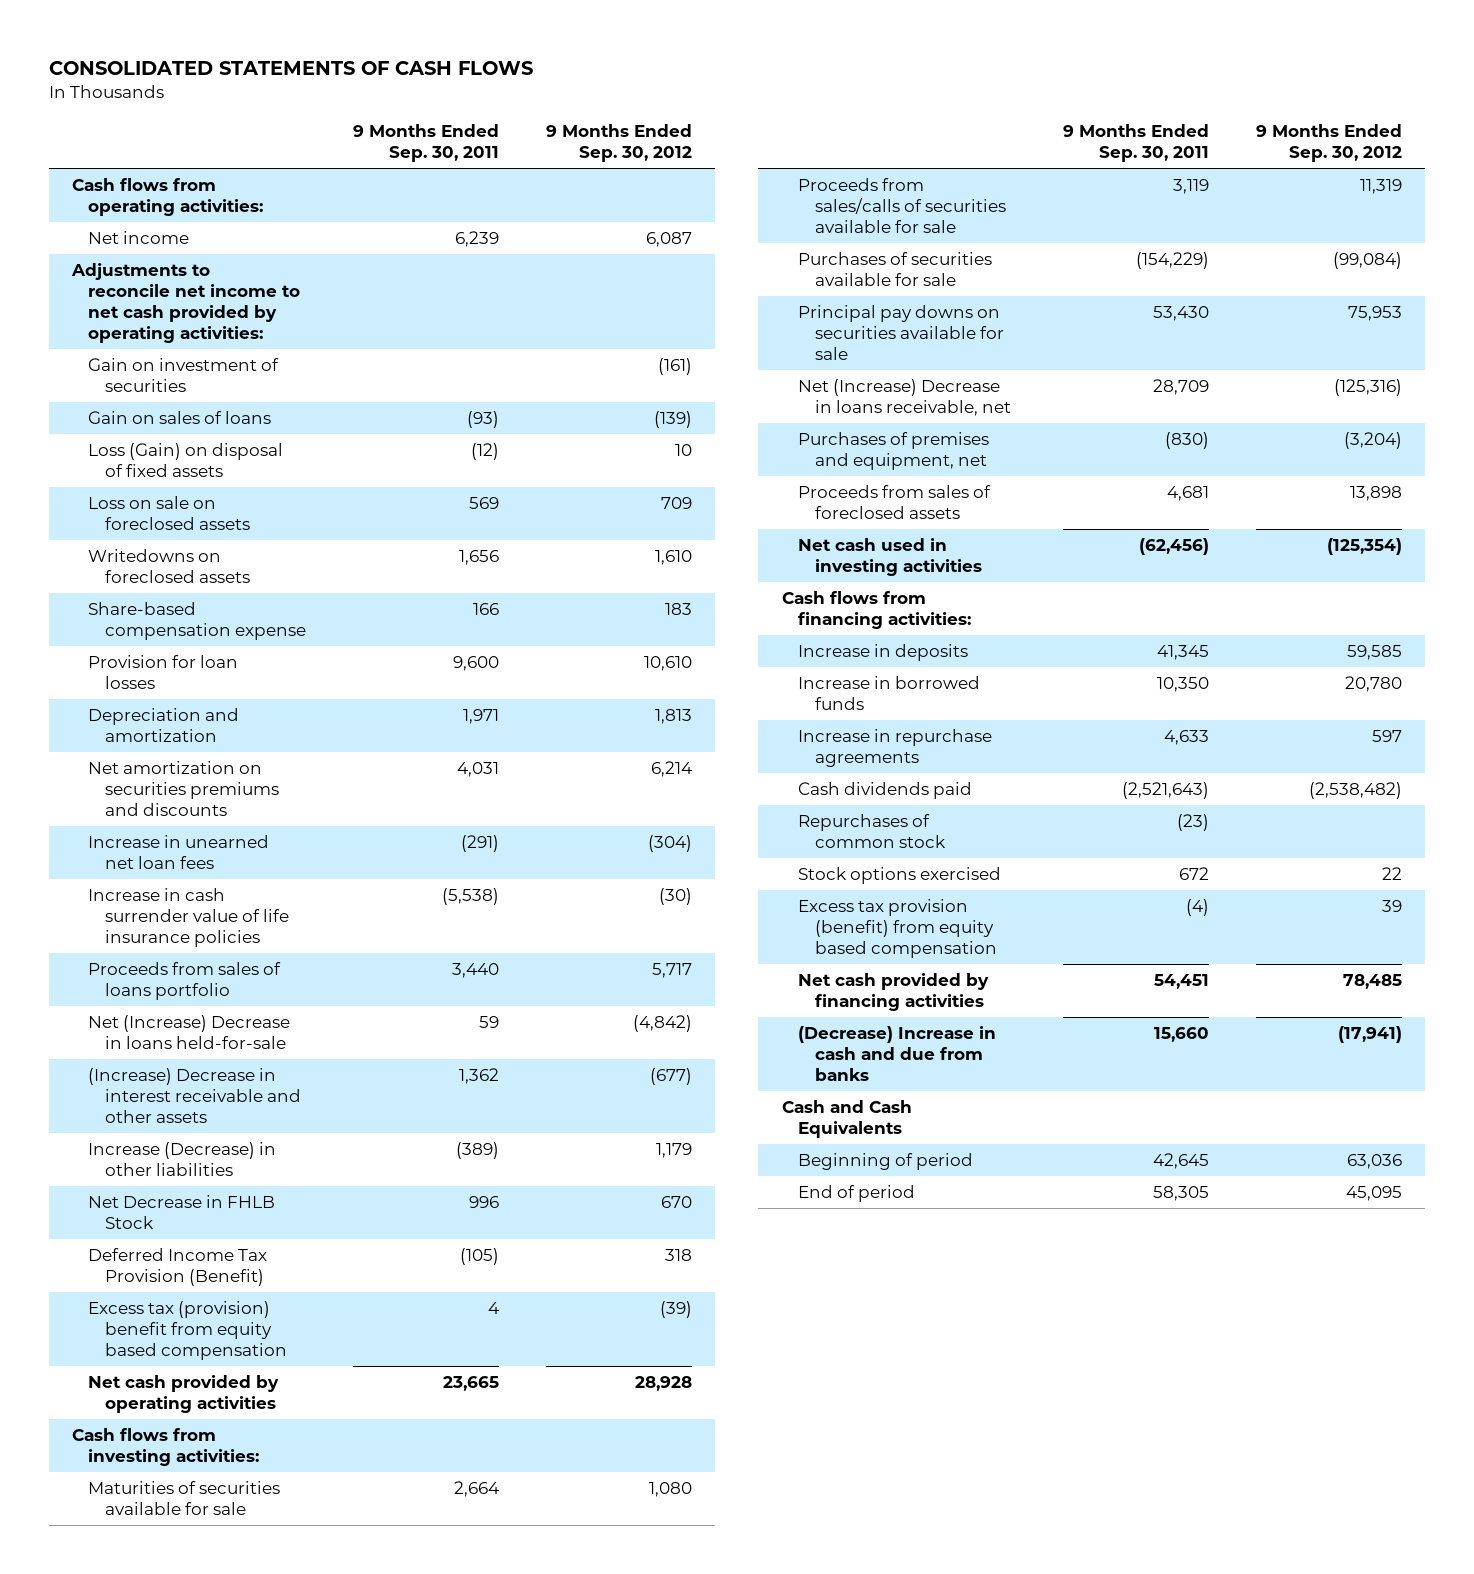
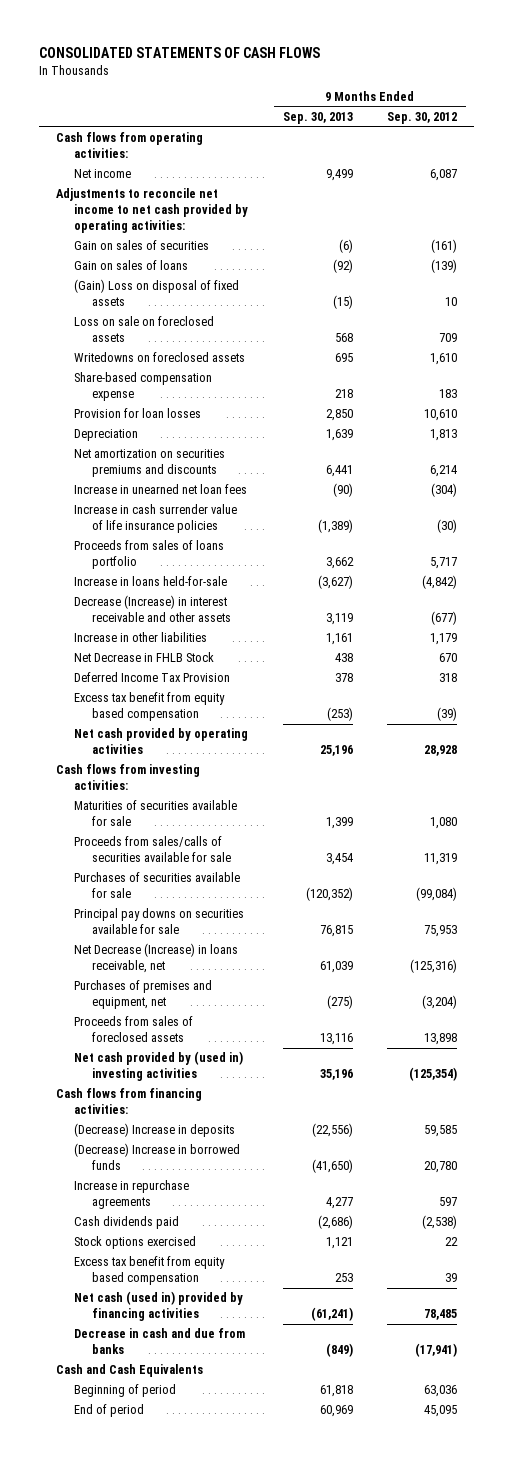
[352,124,499,163] 9 Months Ended Sep. 30, 2011 -> none
none -> [282,112,353,125] Sep. 30, 2013
[88,357,280,392] Gain on investment of securities -> [74,240,210,251] Gain on sales of securities
[88,442,284,477] Loss (Gain) on disposal of fixed assets -> [74,279,240,307] (Gain) Loss on disposal of fixed assets
[88,707,240,742] Depreciation and amortization -> [74,429,139,442] Depreciation
[88,1014,291,1049] Net (Increase) Decrease in loans held-for-sale -> [74,576,228,587] Increase in loans held-for-sale
[88,1067,301,1123] (Increase) Decrease in interest receivable and other assets -> [74,595,232,623] Decrease (Increase) in interest receivable and other assets
[88,1141,277,1176] Increase (Decrease) in other liabilities -> [74,632,208,643] Increase in other liabilities
[88,1247,268,1286] Deferred Income Tax Provision (Benefit) -> [74,672,231,683] Deferred Income Tax Provision
[88,1300,287,1360] Excess tax (provision) benefit from equity based compensation -> [74,692,226,722] Excess tax benefit from equity based compensation
[798,378,1011,416] Net (Increase) Decrease in loans receivable, net -> [74,943,239,974] Net Decrease (Increase) in loans receivable, net
[798,537,982,576] Net cash used in investing activities -> [74,1051,244,1082] Net cash provided by (used in) investing activities
[798,643,969,661] Increase in deposits -> [74,1123,236,1138] (Decrease) Increase in deposits
[798,675,981,710] Increase in borrowed funds -> [74,1143,241,1171] (Decrease) Increase in borrowed funds
[798,813,946,848] Repurchases of common stock -> none
[1308,781,1402,799] (2,538,482) -> [421,1215,457,1230] (2,538)
[798,898,997,958] Excess tax provision (benefit) from equity based compensation -> [74,1256,226,1286] Excess tax benefit from equity based compensation
[798,972,990,1011] Net cash provided by financing activities -> [74,1291,244,1322] Net cash (used in) provided by financing activities
[798,1025,997,1081] (Decrease) Increase in cash and due from banks -> [74,1328,246,1355] Decrease in cash and due from banks

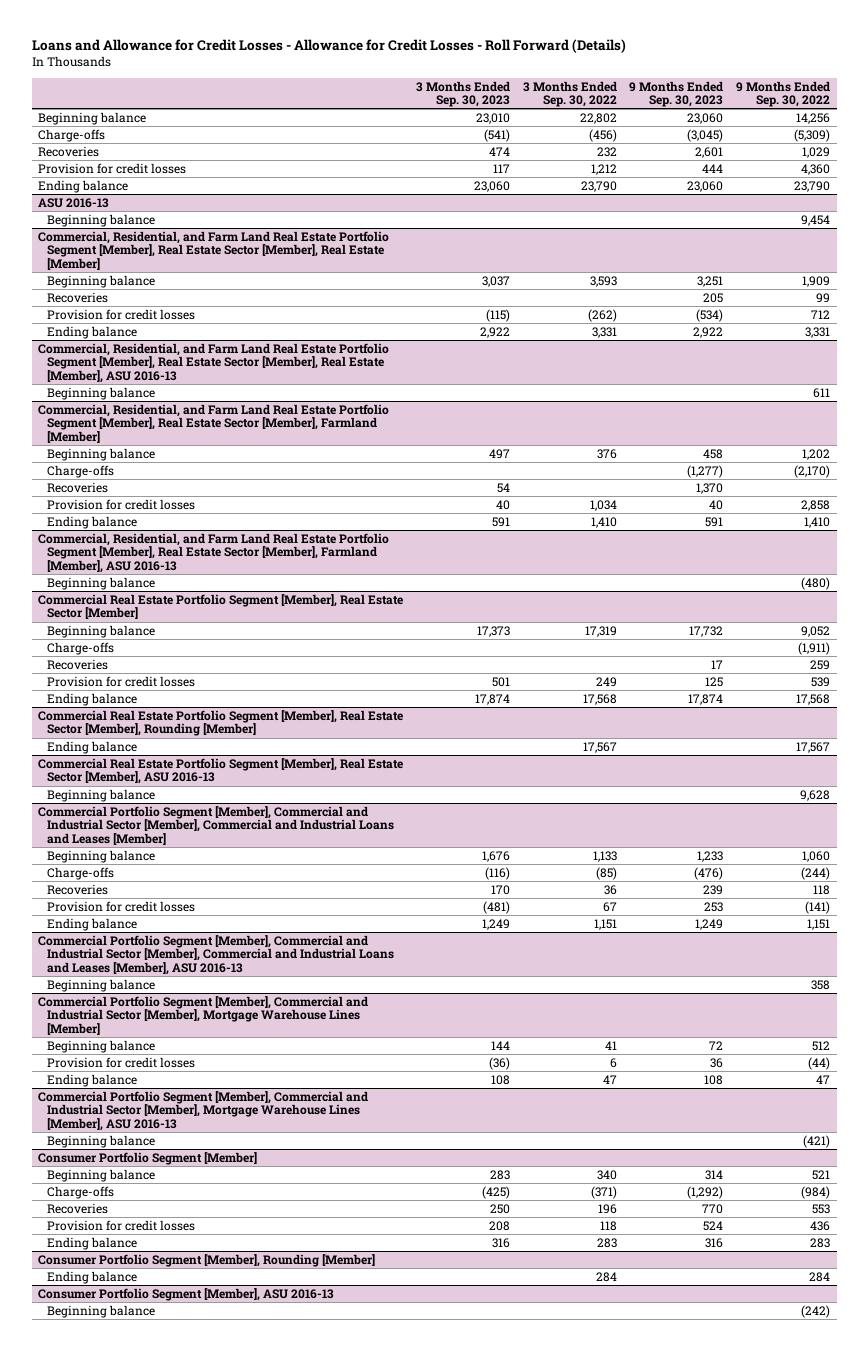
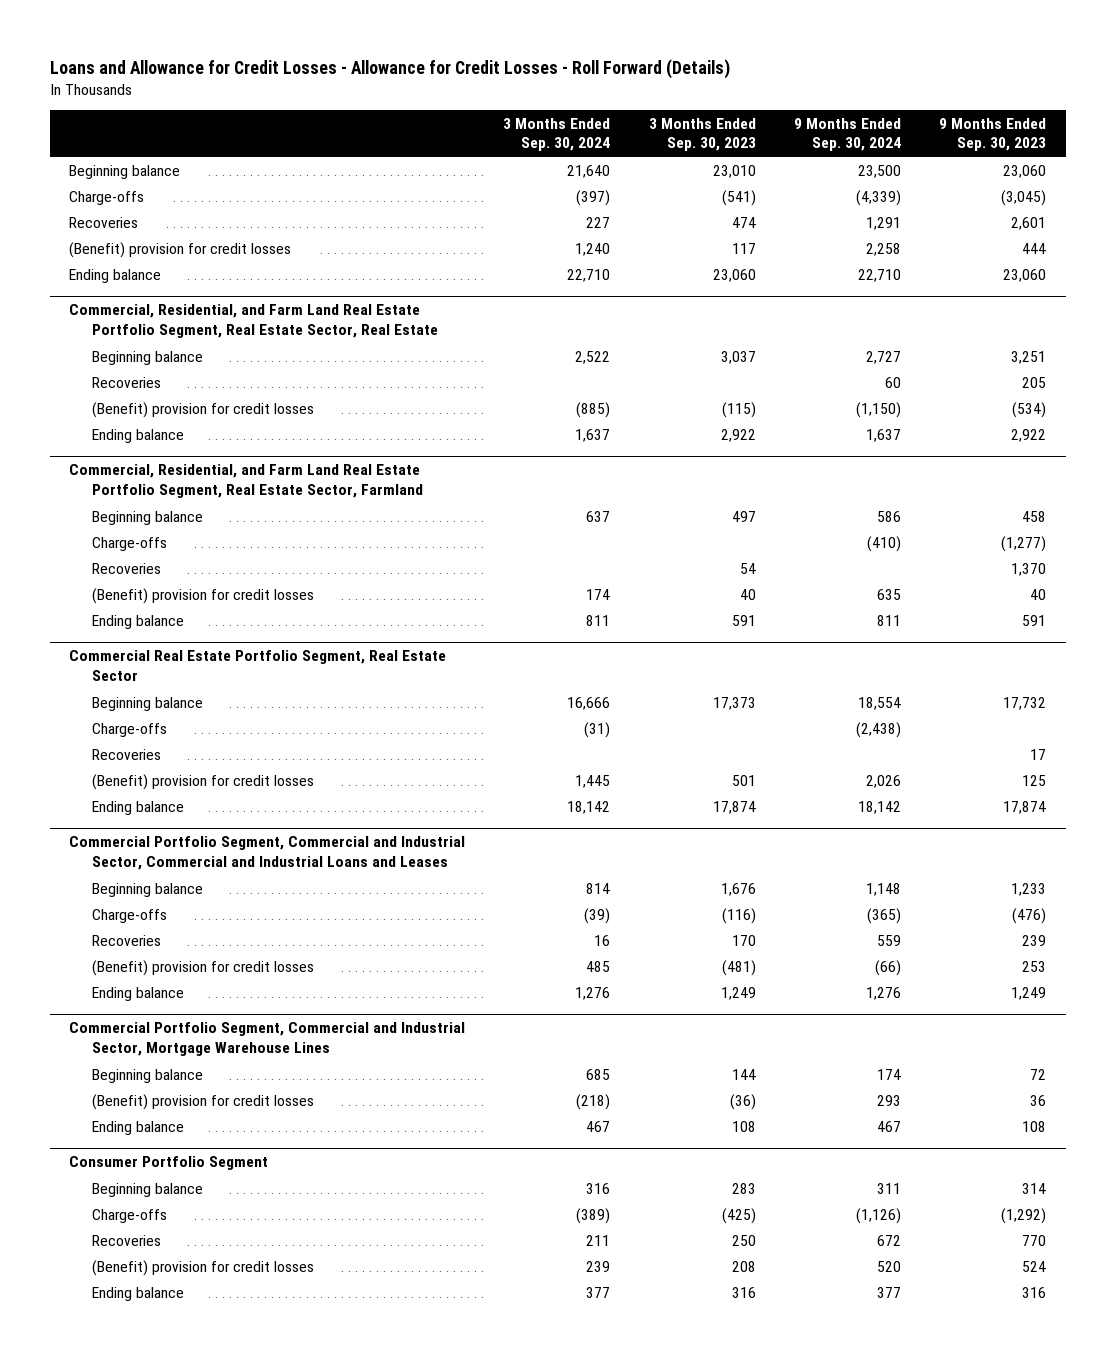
[522,80,617,108] 3 Months Ended Sep. 30, 2022 -> none
[736,80,831,108] 9 Months Ended Sep. 30, 2022 -> none
none -> [503,117,611,152] 3 Months Ended Sep. 30, 2024
none -> [794,117,902,152] 9 Months Ended Sep. 30, 2024
[38,162,187,174] Provision for credit losses -> [69,241,292,258] (Benefit) provision for credit losses
[38,197,110,208] ASU 2016-13 -> none
[47,213,156,227] Beginning balance -> none
[38,230,390,271] Commercial, Residential, and Farm Land Real Estate Portfolio Segment [Member], Real Estate Sector [Member], Real Estate [Member] -> [69,304,439,339] Commercial, Residential, and Farm Land Real Estate Portfolio Segment, Real Estate Sector, Real Estate
[47,308,196,320] Provision for credit losses -> [92,401,315,418] (Benefit) provision for credit losses
[38,342,390,384] Commercial, Residential, and Farm Land Real Estate Portfolio Segment [Member], Real Estate Sector [Member], Real Estate [Member], ASU 2016-13 -> none
[47,386,156,400] Beginning balance -> none
[38,403,390,444] Commercial, Residential, and Farm Land Real Estate Portfolio Segment [Member], Real Estate Sector [Member], Farmland [Member] -> [69,464,424,499] Commercial, Residential, and Farm Land Real Estate Portfolio Segment, Real Estate Sector, Farmland
[47,498,196,510] Provision for credit losses -> [92,587,315,604] (Benefit) provision for credit losses
[38,532,390,574] Commercial, Residential, and Farm Land Real Estate Portfolio Segment [Member], Real Estate Sector [Member], Farmland [Member], ASU 2016-13 -> none
[47,576,156,590] Beginning balance -> none
[38,593,404,620] Commercial Real Estate Portfolio Segment [Member], Real Estate Sector [Member] -> [69,650,447,682] Commercial Real Estate Portfolio Segment, Real Estate Sector
[47,675,196,687] Provision for credit losses -> [92,773,315,790] (Benefit) provision for credit losses
[38,709,404,737] Commercial Real Estate Portfolio Segment [Member], Real Estate Sector [Member], Rounding [Member] -> none
[47,740,138,754] Ending balance -> none
[38,757,404,785] Commercial Real Estate Portfolio Segment [Member], Real Estate Sector [Member], ASU 2016-13 -> none
[47,788,156,802] Beginning balance -> none
[38,805,395,846] Commercial Portfolio Segment [Member], Commercial and Industrial Sector [Member], Commercial and Industrial Loans and Leases [Member] -> [69,836,466,871] Commercial Portfolio Segment, Commercial and Industrial Sector, Commercial and Industrial Loans and Leases
[47,900,196,912] Provision for credit losses -> [92,959,315,976] (Benefit) provision for credit losses
[38,934,395,976] Commercial Portfolio Segment [Member], Commercial and Industrial Sector [Member], Commercial and Industrial Loans and Leases [Member], ASU 2016-13 -> none
[47,978,156,992] Beginning balance -> none
[38,995,369,1036] Commercial Portfolio Segment [Member], Commercial and Industrial Sector [Member], Mortgage Warehouse Lines [Member] -> [69,1022,466,1057] Commercial Portfolio Segment, Commercial and Industrial Sector, Mortgage Warehouse Lines
[47,1056,196,1068] Provision for credit losses -> [92,1093,315,1110] (Benefit) provision for credit losses
[38,1090,369,1132] Commercial Portfolio Segment [Member], Commercial and Industrial Sector [Member], Mortgage Warehouse Lines [Member], ASU 2016-13 -> none
[47,1134,156,1148] Beginning balance -> none
[38,1151,258,1165] Consumer Portfolio Segment [Member] -> [69,1156,269,1171] Consumer Portfolio Segment
[47,1219,196,1231] Provision for credit losses -> [92,1259,315,1276] (Benefit) provision for credit losses
[38,1253,376,1267] Consumer Portfolio Segment [Member], Rounding [Member] -> none
[47,1270,138,1284] Ending balance -> none
[38,1287,335,1301] Consumer Portfolio Segment [Member], ASU 2016-13 -> none
[47,1304,156,1318] Beginning balance -> none

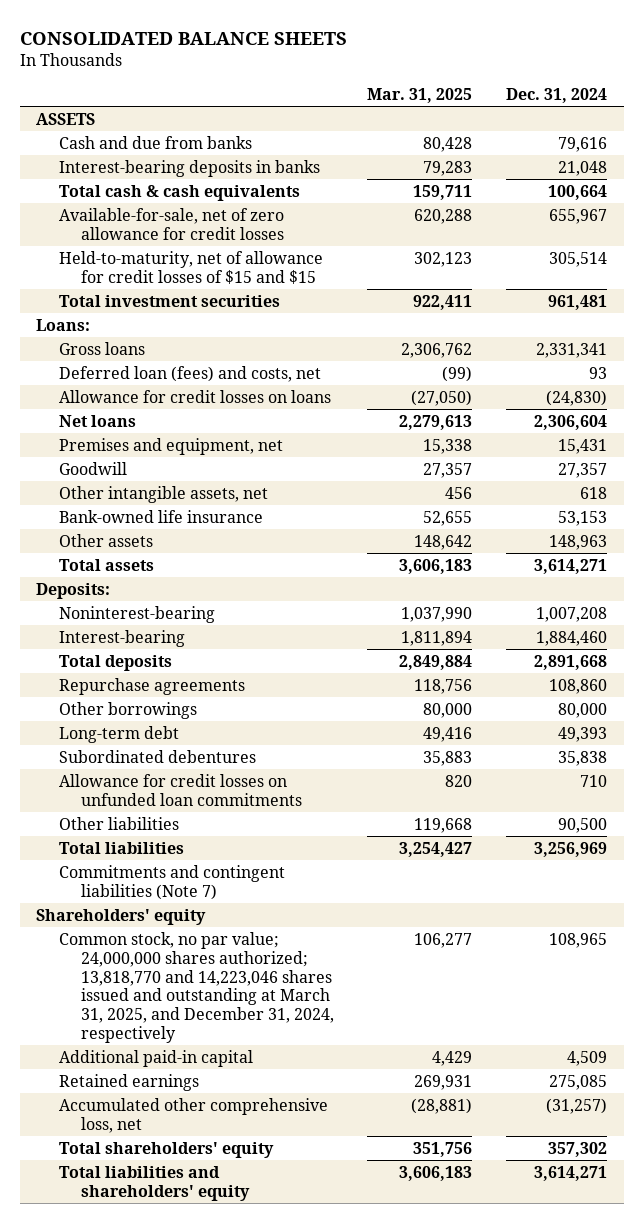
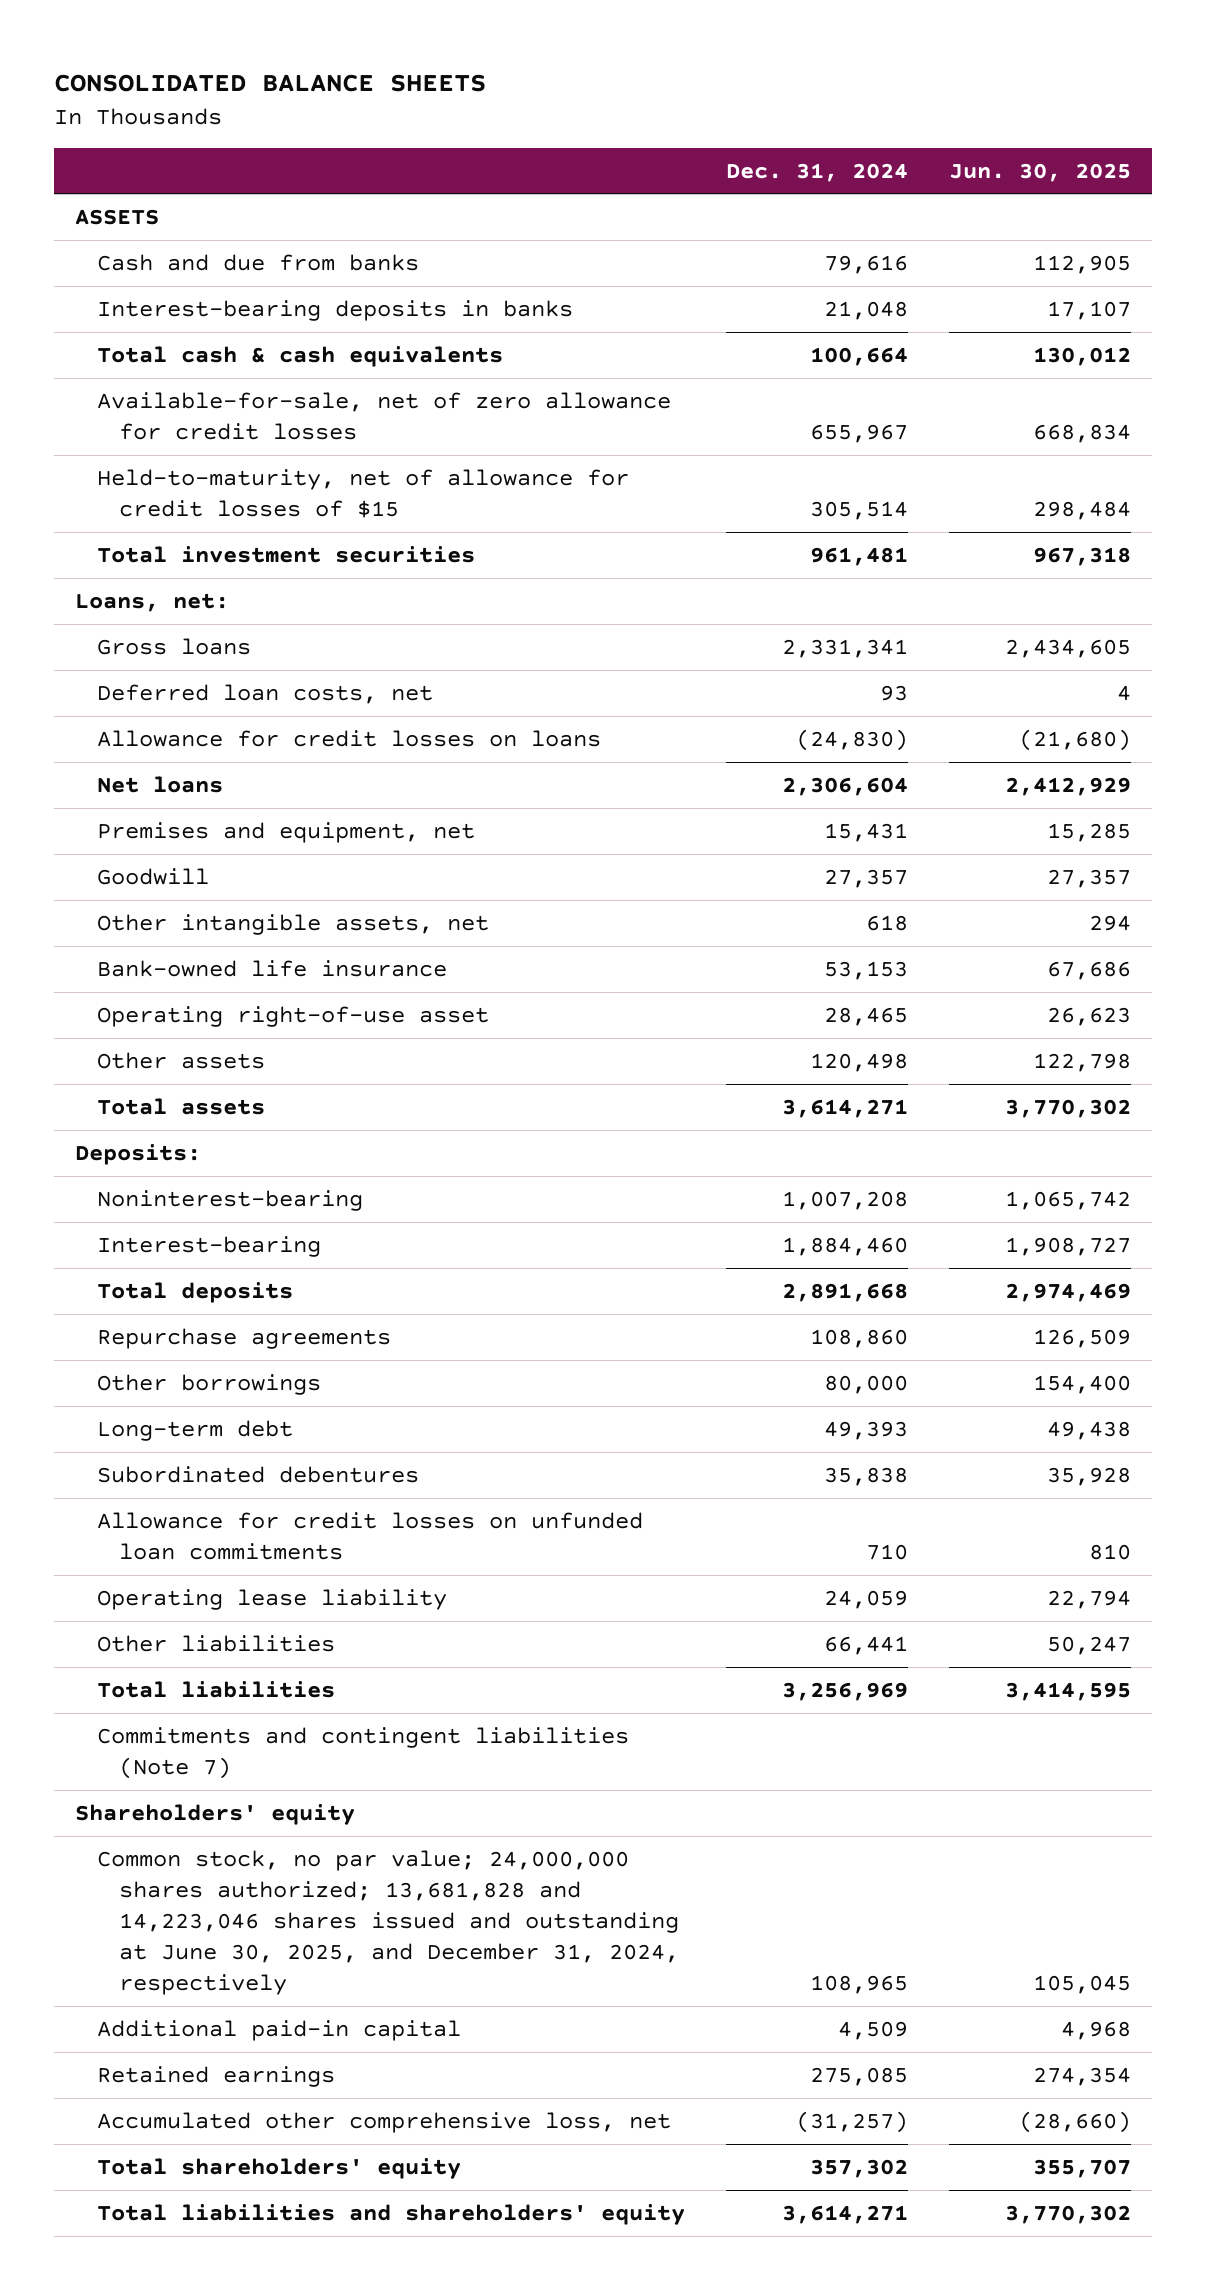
[367,88,473,104] Mar. 31, 2025 -> none
none -> [949,162,1132,182] Jun. 30, 2025
[58,250,323,284] Held-to-maturity, net of allowance for credit losses of $15 and $15 -> [96,468,629,518] Held-to-maturity, net of allowance for credit losses of $15
[36,318,91,331] Loans: -> [74,592,229,612] Loans, net:
[58,365,321,382] Deferred loan (fees) and costs, net -> [96,683,433,704] Deferred loan costs, net
none -> [96,1005,489,1027] Operating right-of-use asset
[549,534,608,550] 148,963 -> [810,1052,909,1072] 120,498
none -> [96,1588,447,1610] Operating lease liability
[558,817,608,833] 90,500 -> [824,1635,909,1655] 66,441
[58,931,334,1044] Common stock, no par value; 24,000,000 shares authorized; 13,818,770 and 14,223,046 shares issued and outstanding at March 31, 2025, and December 31, 2024, respectively -> [96,1849,679,1995] Common stock, no par value; 24,000,000 shares authorized; 13,681,828 and 14,223,046 shares issued and outstanding at June 30, 2025, and December 31, 2024, respectively

